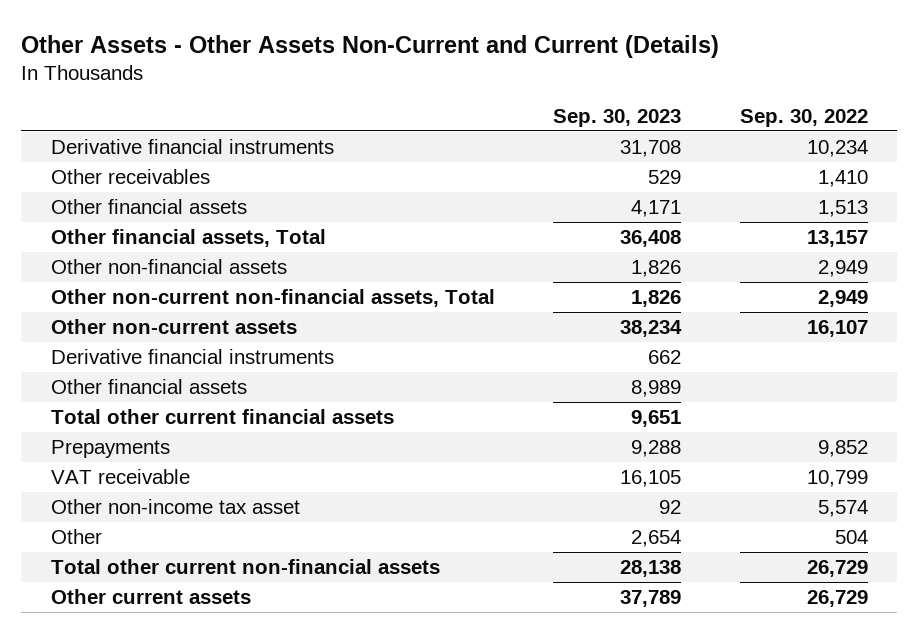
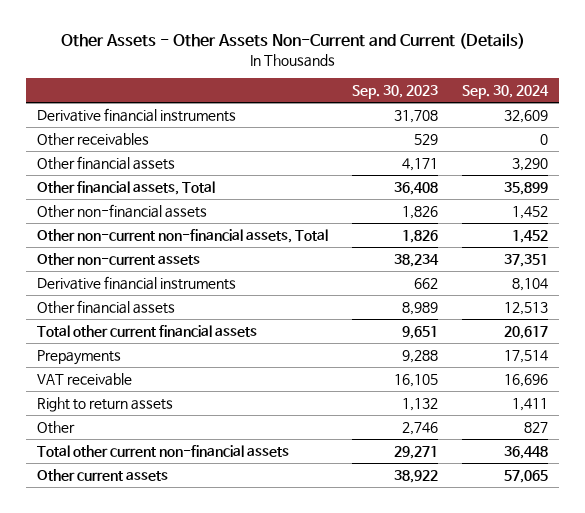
[739,108,868,127] Sep. 30, 2022 -> none
none -> [461,84,549,99] Sep. 30, 2024
[50,499,300,515] Other non-income tax asset -> none
none -> [37,396,174,412] Right to return assets
[631,530,682,548] 2,654 -> [402,421,439,435] 2,746
[620,560,682,578] 28,138 -> [394,445,439,459] 29,271
[620,590,682,608] 37,789 -> [394,469,439,483] 38,922

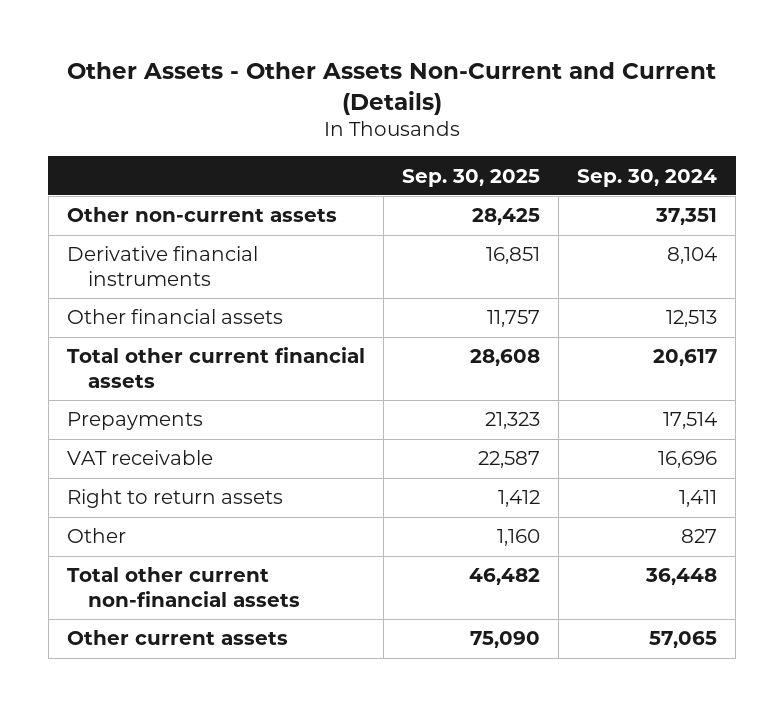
[352,84,439,99] Sep. 30, 2023 -> none
none -> [402,168,541,187] Sep. 30, 2025
[37,107,237,122] Derivative financial instruments -> none
[37,132,150,146] Other receivables -> none
[37,155,176,170] Other financial assets -> none
[37,180,216,195] Other financial assets, Total -> none
[37,203,208,218] Other non-financial assets -> none
[37,228,329,243] Other non-current non-financial assets, Total -> none

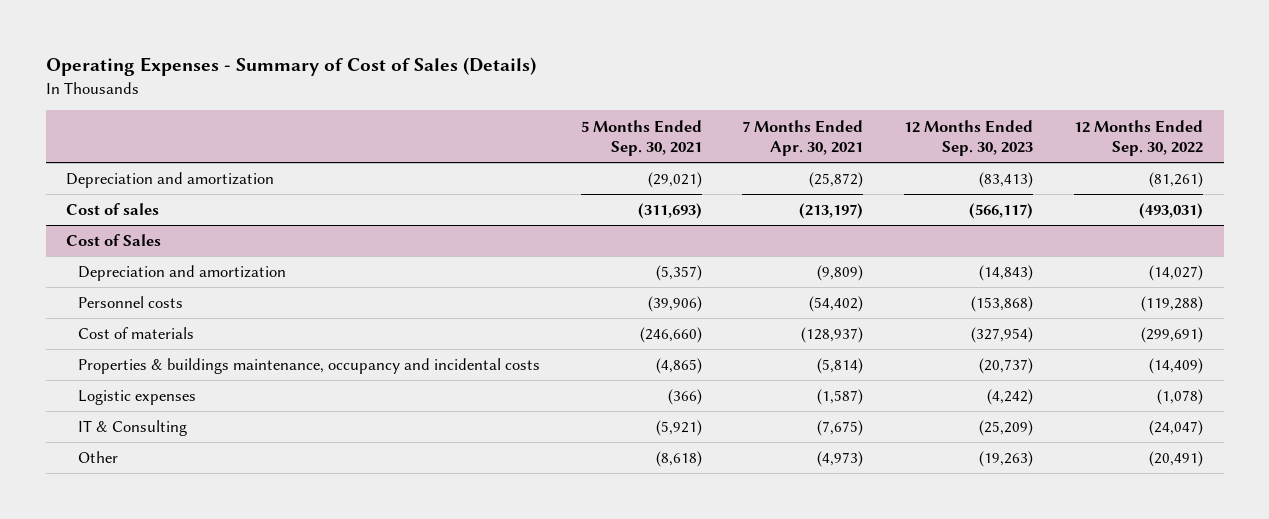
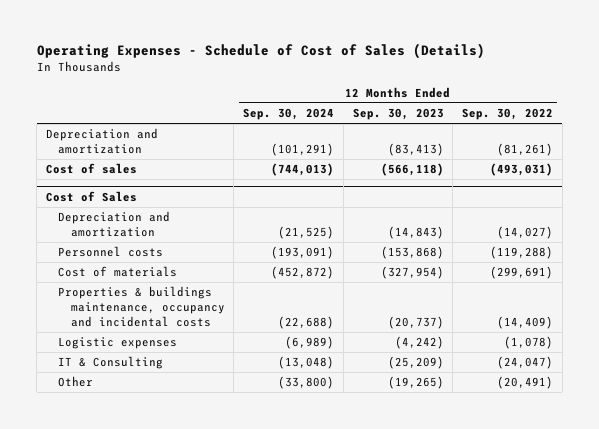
[45,57,536,77] Operating Expenses - Summary of Cost of Sales (Details) -> [36,42,485,59] Operating Expenses - Schedule of Cost of Sales (Details)
[580,119,702,156] 5 Months Ended Sep. 30, 2021 -> none
[742,119,864,156] 7 Months Ended Apr. 30, 2021 -> none
none -> [243,108,335,121] Sep. 30, 2024
[969,203,1034,220] (566,117) -> [380,163,444,177] (566,118)
[979,451,1034,468] (19,263) -> [387,376,444,390] (19,265)

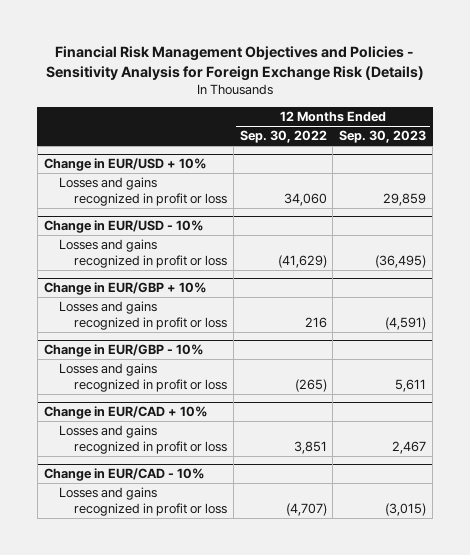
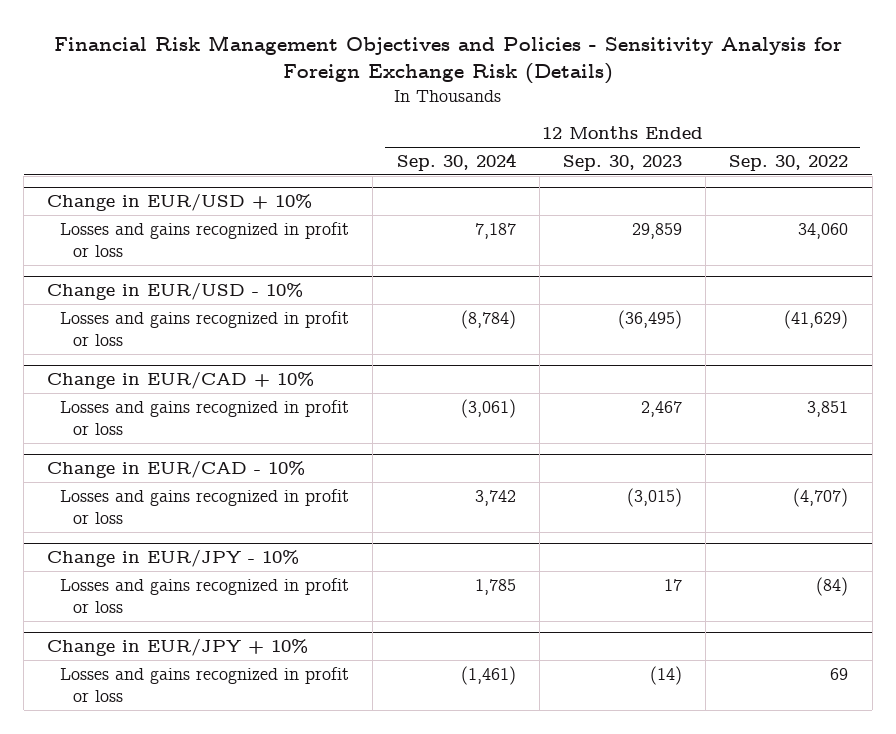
none -> [396,152,516,171] Sep. 30, 2024
[43,282,206,296] Change in EUR/GBP + 10% -> none
[58,301,227,331] Losses and gains recognized in profit or loss -> none
[43,344,203,358] Change in EUR/GBP - 10% -> none
[58,363,227,393] Losses and gains recognized in profit or loss -> none
none -> [47,549,300,568] Change in EUR/JPY - 10%
none -> [60,577,350,614] Losses and gains recognized in profit or loss
none -> [47,638,309,657] Change in EUR/JPY + 10%
none -> [60,666,350,703] Losses and gains recognized in profit or loss

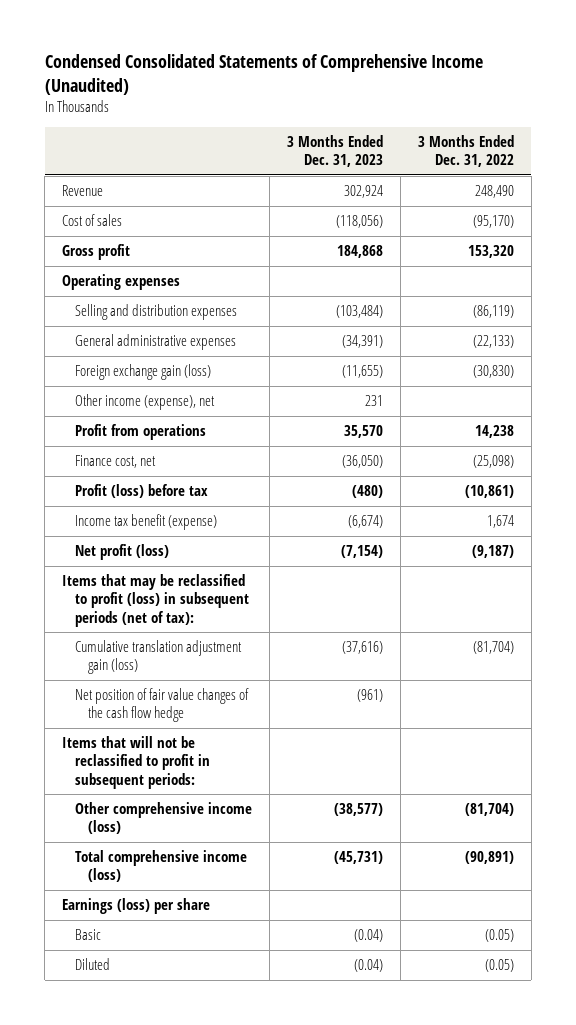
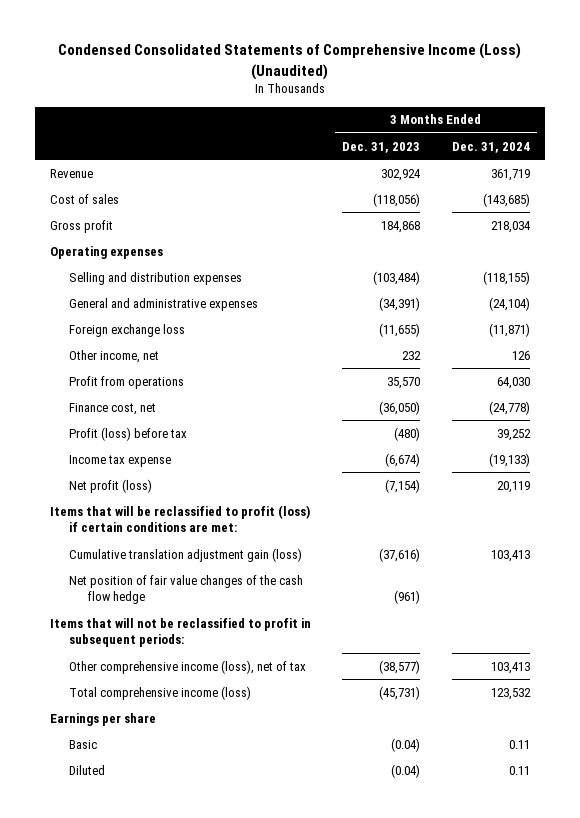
[44,54,483,95] Condensed Consolidated Statements of Comprehensive Income (Unaudited) -> [57,43,521,80] Condensed Consolidated Statements of Comprehensive Income (Loss) (Unaudited)
[417,135,514,168] 3 Months Ended Dec. 31, 2022 -> none
none -> [451,141,530,153] Dec. 31, 2024
[75,334,237,351] General administrative expenses -> [69,297,259,311] General and administrative expenses
[75,364,212,381] Foreign exchange gain (loss) -> [69,323,186,337] Foreign exchange loss
[75,394,216,411] Other income (expense), net -> [69,349,160,363] Other income, net
[365,395,384,407] 231 -> [402,350,422,360] 232
[75,514,218,531] Income tax benefit (expense) -> [69,454,172,467] Income tax expense
[62,574,250,627] Items that may be reclassified to profit (loss) in subsequent periods (net of tax): -> [50,504,311,533] Items that will be reclassified to profit (loss) if certain conditions are met:
[75,802,253,835] Other comprehensive income (loss) -> [69,659,307,674] Other comprehensive income (loss), net of tax
[62,898,211,915] Earnings (loss) per share -> [50,712,157,726] Earnings per share

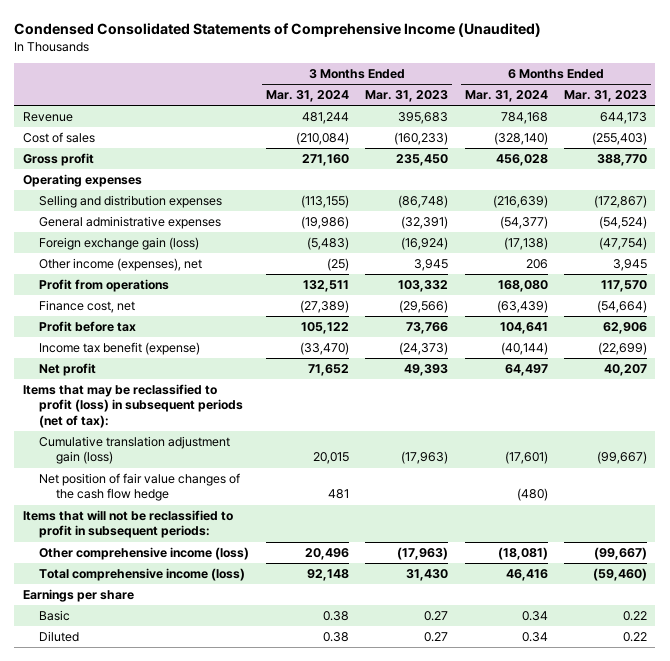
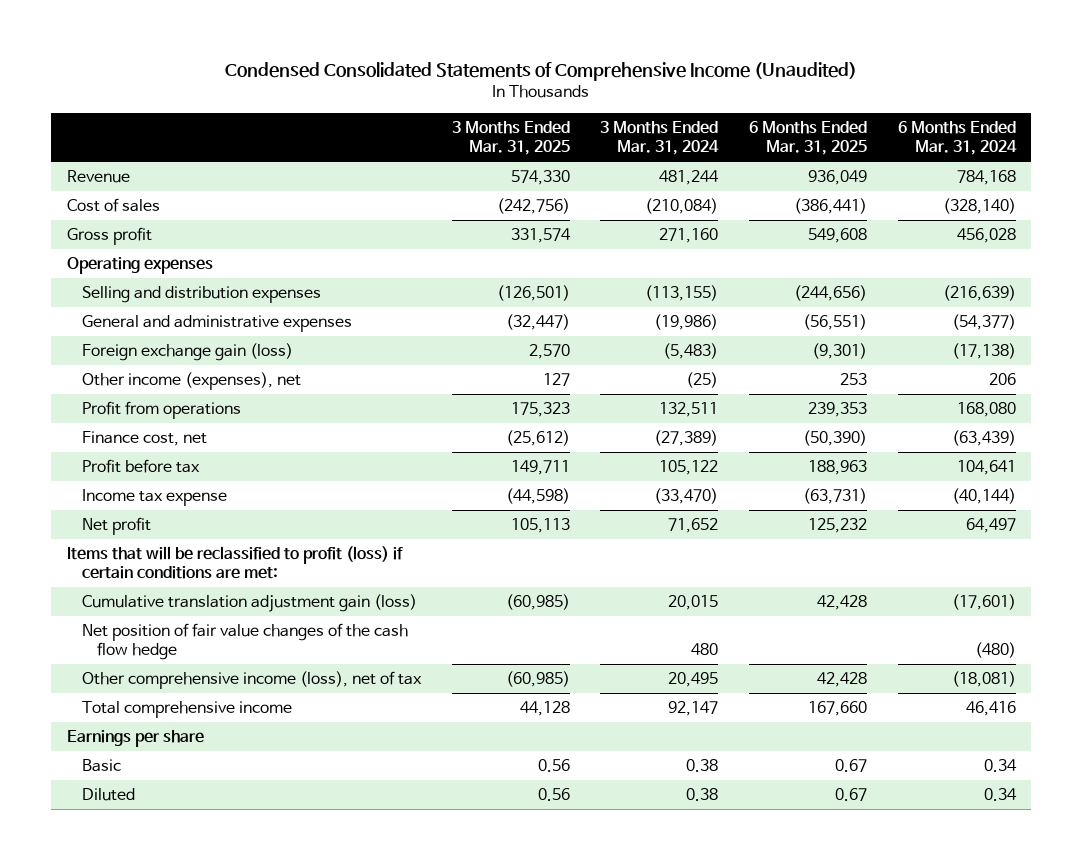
[365,90,449,103] Mar. 31, 2023 -> none
[564,90,648,103] Mar. 31, 2023 -> none
none -> [451,121,570,156] 3 Months Ended Mar. 31, 2025
none -> [748,121,867,156] 6 Months Ended Mar. 31, 2025
[39,216,222,230] General administrative expenses -> [81,315,352,333] General and administrative expenses
[39,342,201,356] Income tax benefit (expense) -> [81,489,227,507] Income tax expense
[22,384,244,428] Items that may be reclassified to profit (loss) in subsequent periods (net of tax): -> [66,546,403,580] Items that will be reclassified to profit (loss) if certain conditions are met:
[22,510,233,539] Items that will not be reclassified to profit in subsequent periods: -> none
[327,489,349,500] 481 -> [691,643,719,656] 480
[39,547,250,561] Other comprehensive income (loss) -> [81,671,422,690] Other comprehensive income (loss), net of tax
[304,548,349,561] 20,496 -> [668,672,719,688] 20,495
[39,568,246,582] Total comprehensive income (loss) -> [81,701,292,719] Total comprehensive income
[306,569,349,582] 92,148 -> [668,701,719,717] 92,147

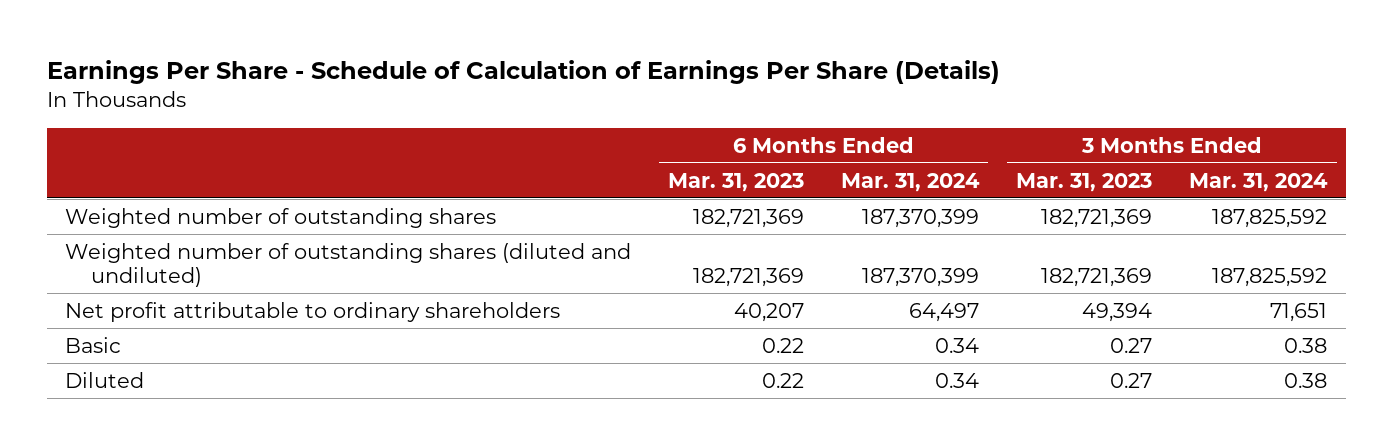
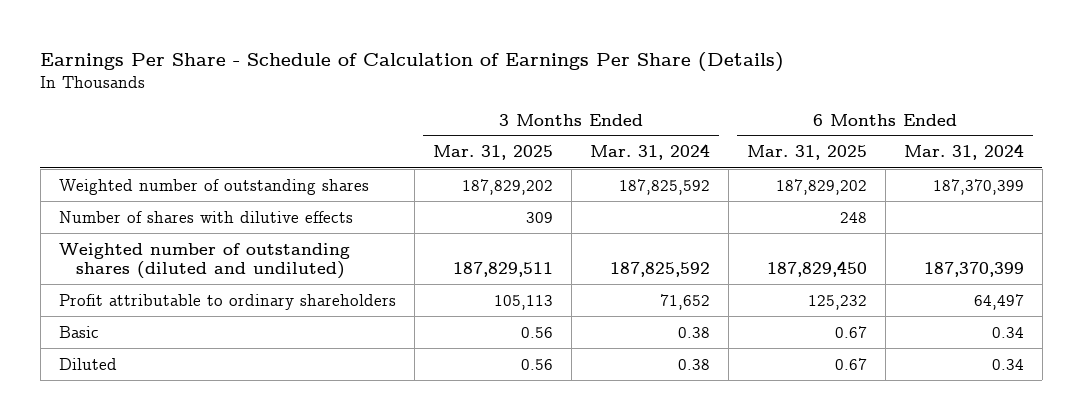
[668,172,805,192] Mar. 31, 2023 -> none
[1016,172,1153,192] Mar. 31, 2023 -> none
none -> [432,145,553,161] Mar. 31, 2025
none -> [746,145,867,161] Mar. 31, 2025
none -> [58,210,353,223] Number of shares with dilutive effects
[65,301,561,322] Net profit attributable to ordinary shareholders -> [58,293,396,310] Profit attributable to ordinary shareholders
[1270,302,1328,322] 71,651 -> [659,293,710,310] 71,652

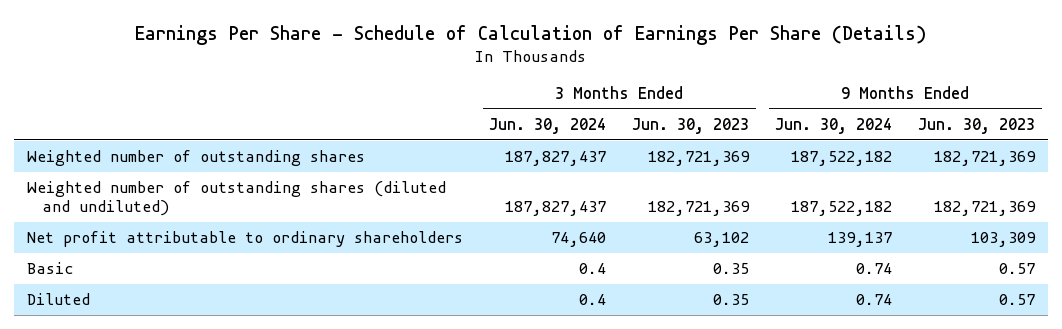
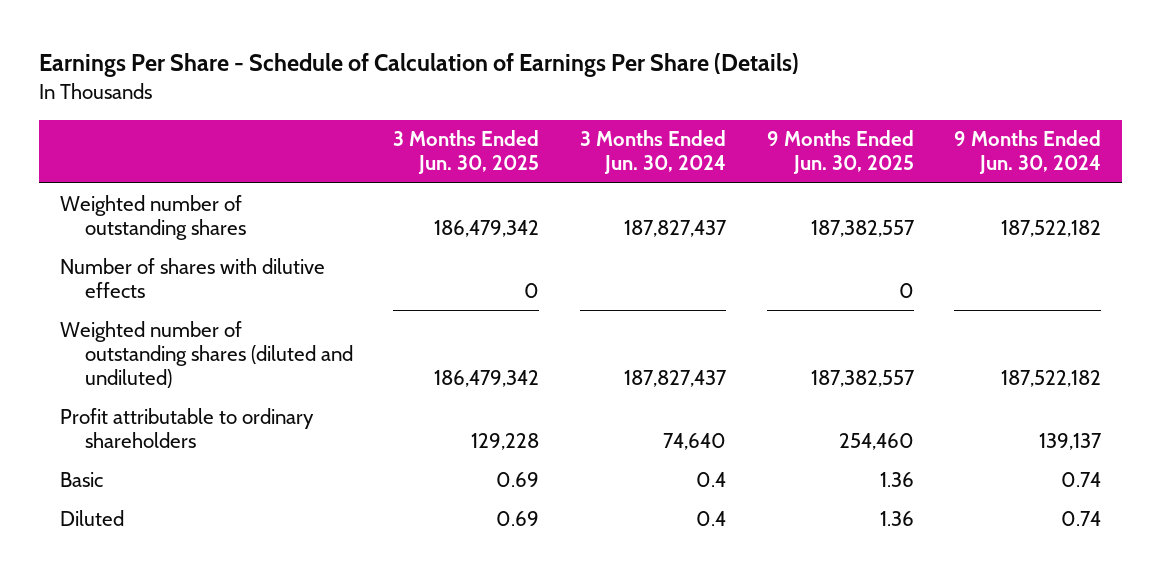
[632,118,750,135] Jun. 30, 2023 -> none
[918,118,1036,135] Jun. 30, 2023 -> none
none -> [393,130,540,175] 3 Months Ended Jun. 30, 2025
none -> [766,130,914,175] 9 Months Ended Jun. 30, 2025
none -> [59,257,325,298] Number of shares with dilutive effects
[27,231,464,248] Net profit attributable to ordinary shareholders -> [59,407,314,448] Profit attributable to ordinary shareholders

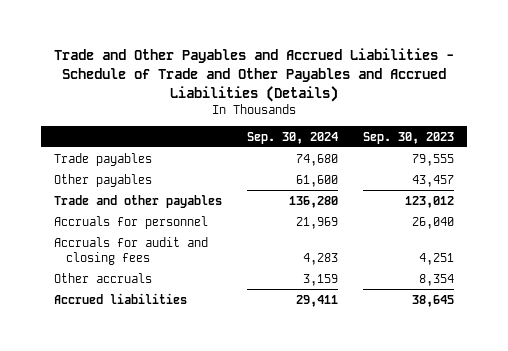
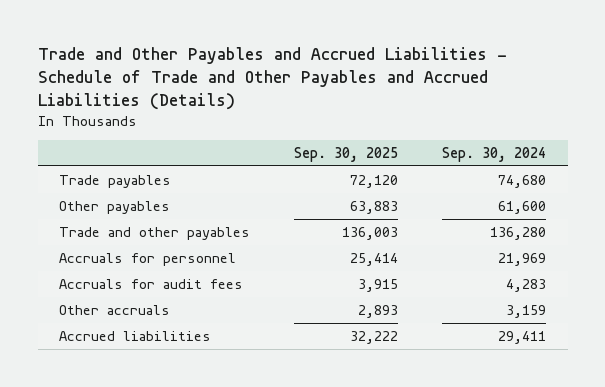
[363,131,455,144] Sep. 30, 2023 -> none
none -> [294,146,399,162] Sep. 30, 2025
[53,236,208,265] Accruals for audit and closing fees -> [59,278,244,289] Accruals for audit fees

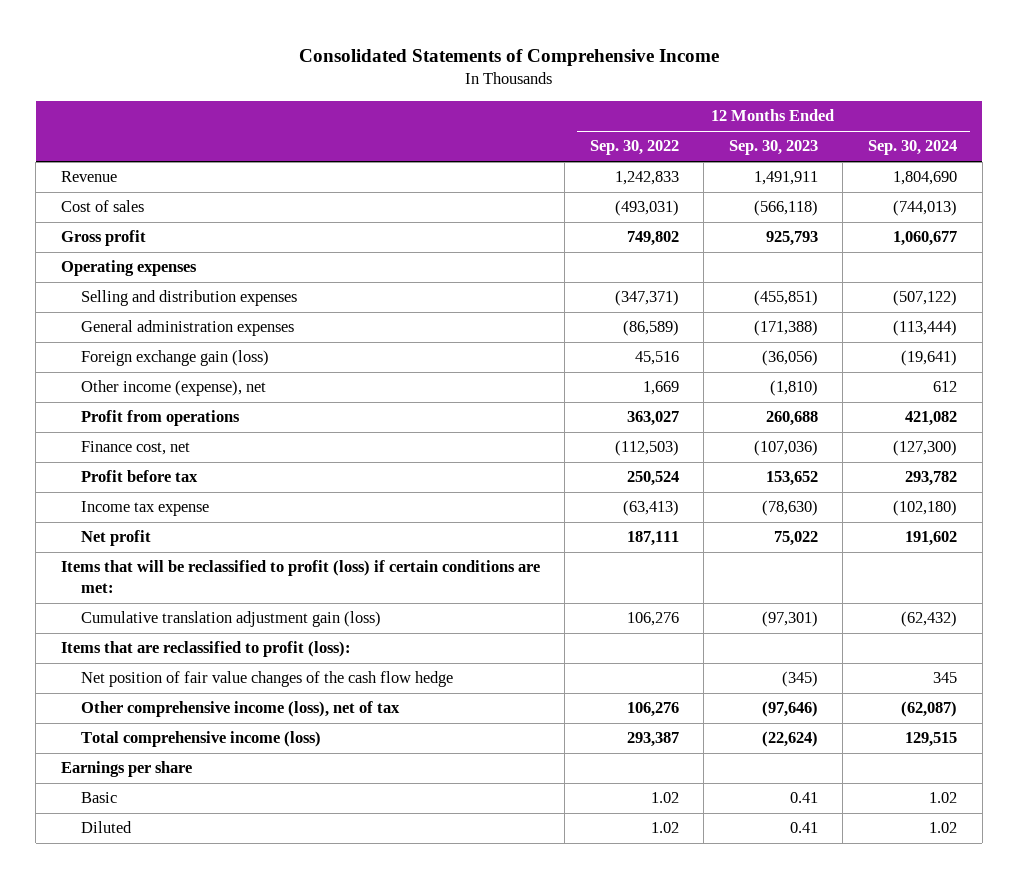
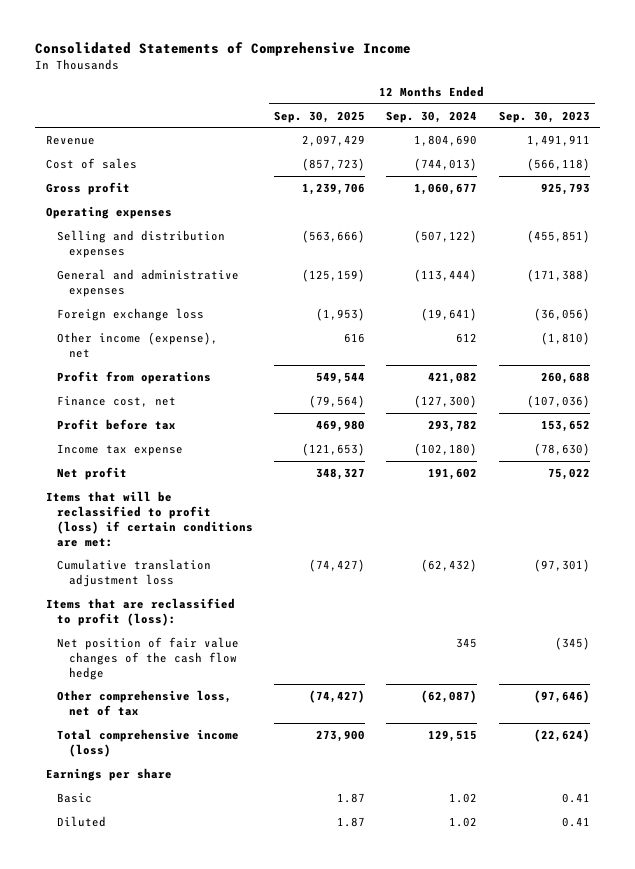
[589,140,679,156] Sep. 30, 2022 -> none
none -> [274,110,366,123] Sep. 30, 2025
[81,320,295,337] General administration expenses -> [57,268,240,297] General and administrative expenses
[81,350,270,367] Foreign exchange gain (loss) -> [57,307,205,321] Foreign exchange loss
[81,611,382,628] Cumulative translation adjustment gain (loss) -> [57,558,212,587] Cumulative translation adjustment loss
[81,701,401,718] Other comprehensive income (loss), net of tax -> [57,689,233,716] Other comprehensive loss, net of tax

